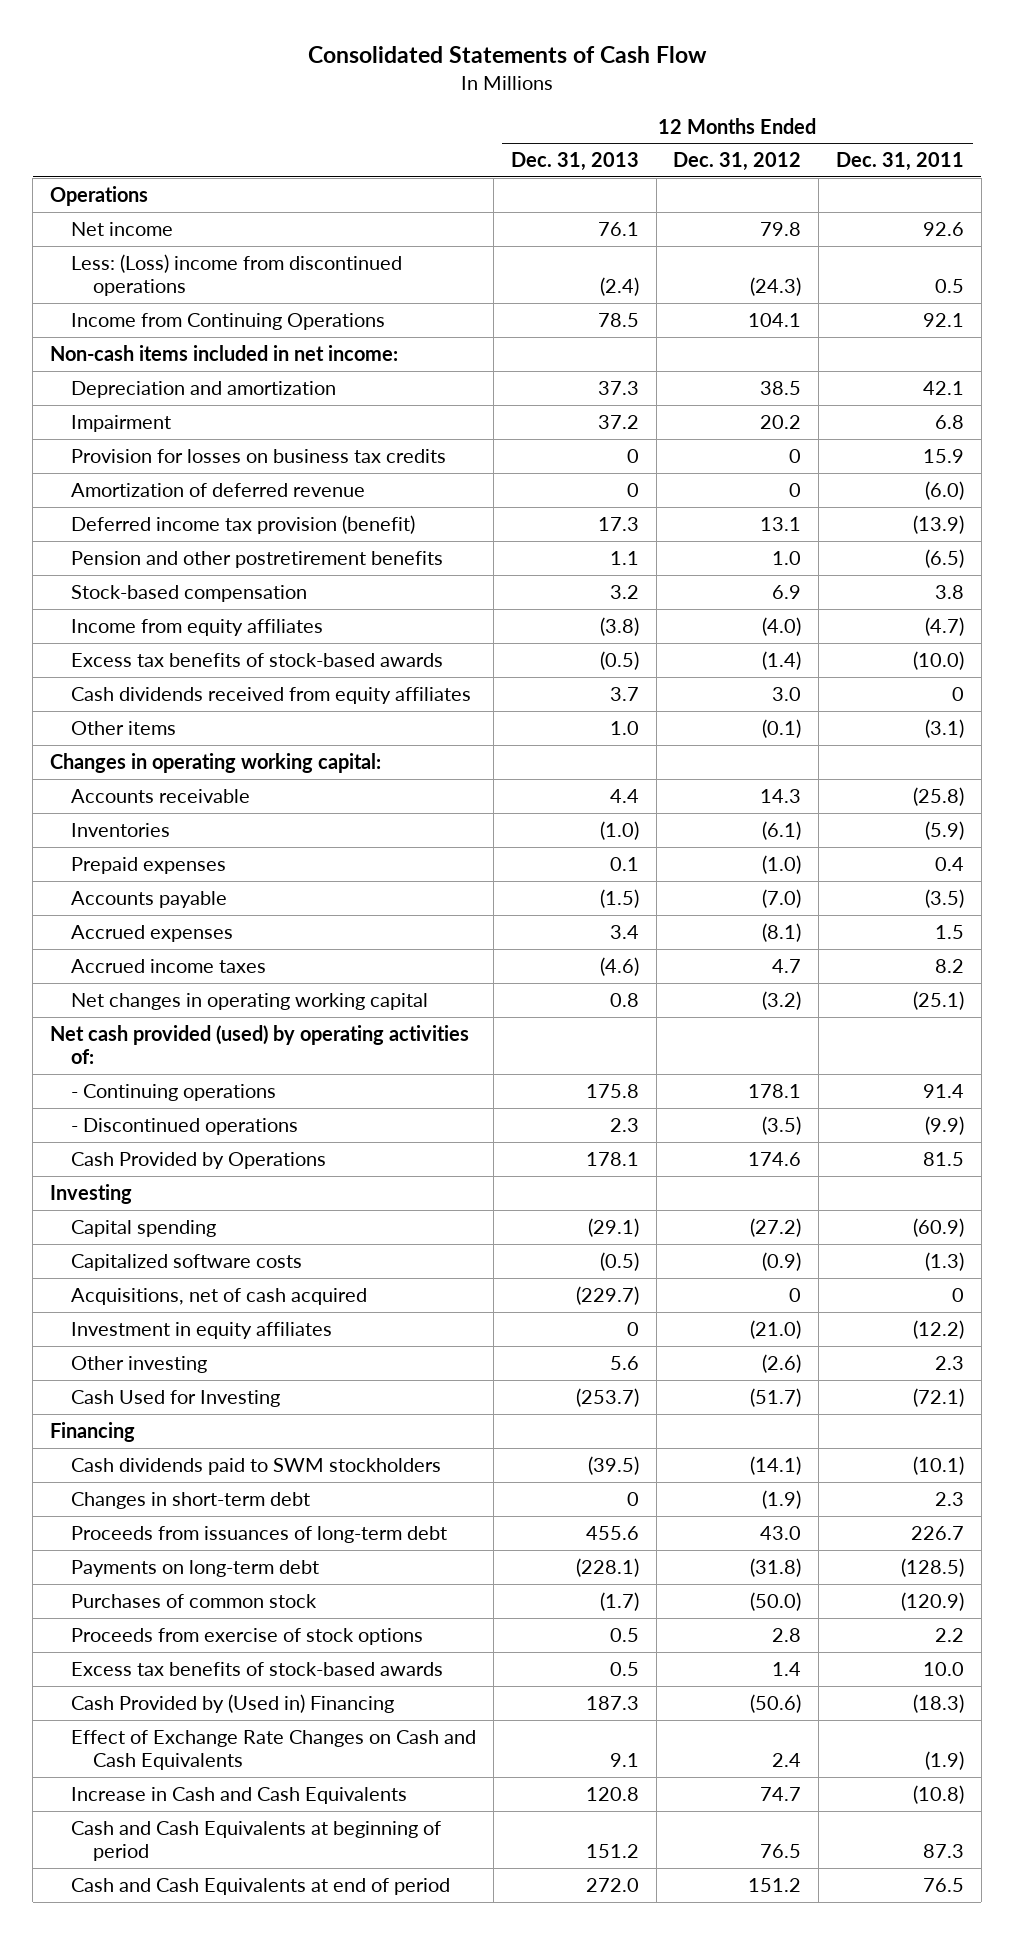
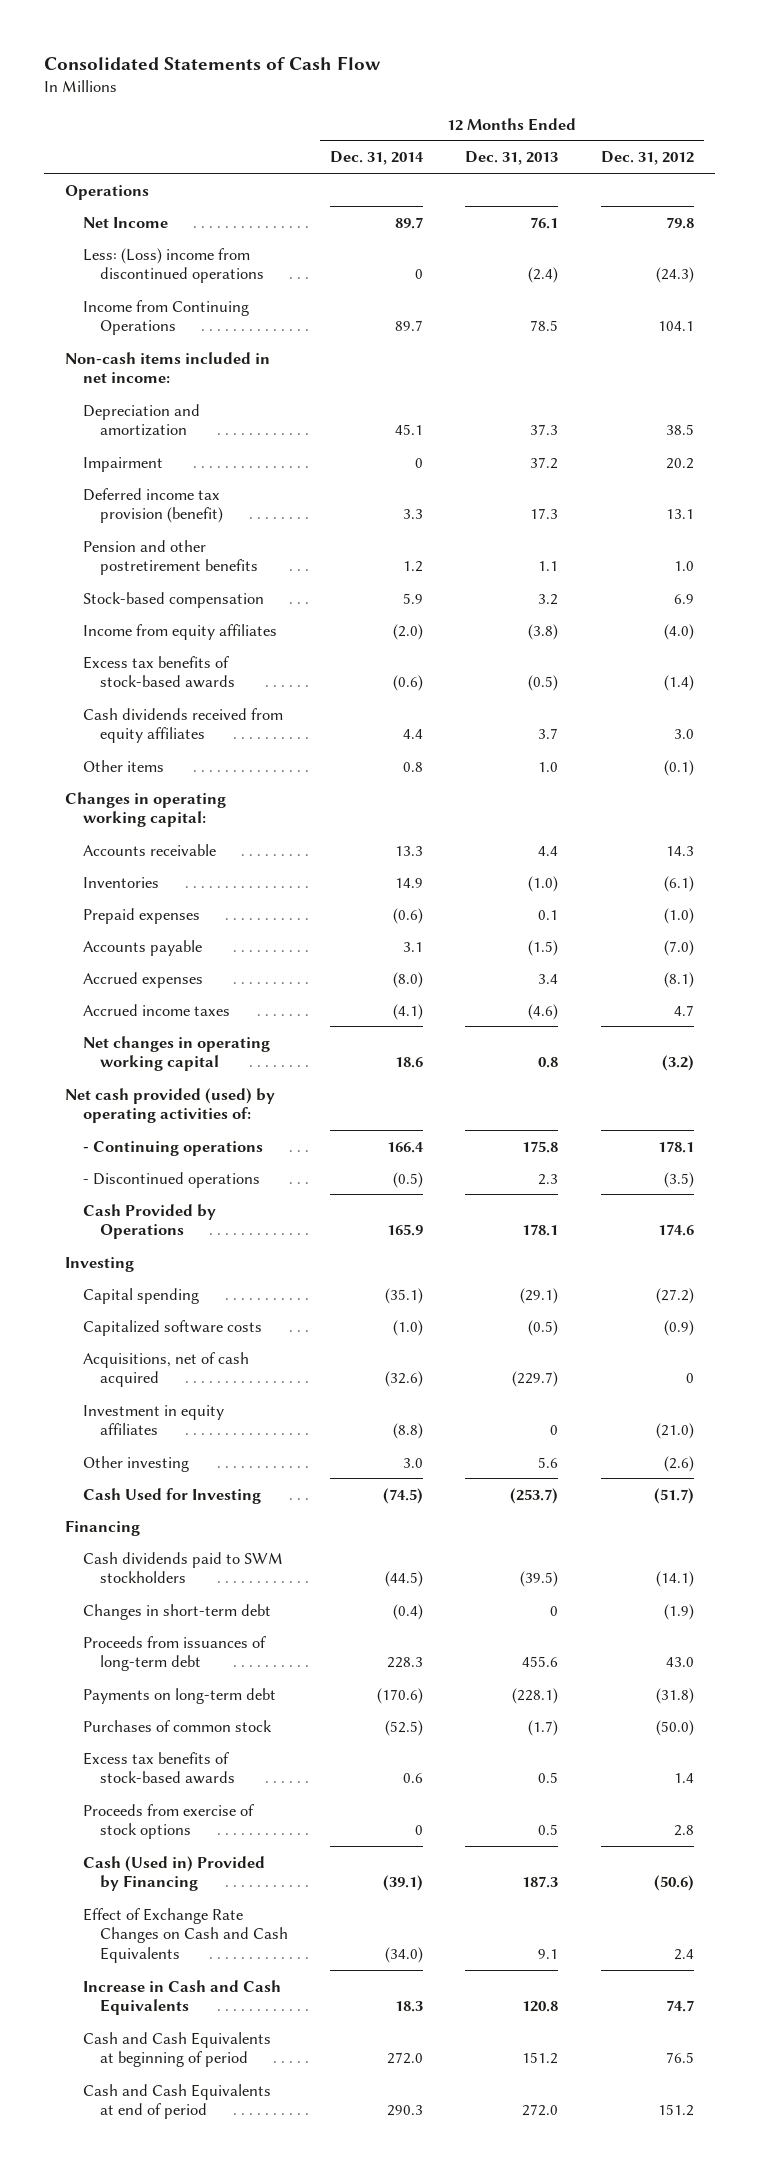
[835,152,964,172] Dec. 31, 2011 -> none
none -> [330,151,425,166] Dec. 31, 2014
[71,221,174,236] Net income -> [82,216,168,228] Net Income
[71,448,447,463] Provision for losses on business tax credits -> none
[71,482,366,497] Amortization of deferred revenue -> none
[71,1627,424,1645] Proceeds from exercise of stock options -> [82,1803,254,1840] Proceeds from exercise of stock options
[71,1693,395,1713] Cash Provided by (Used in) Financing -> [82,1855,265,1892] Cash (Used in) Provided by Financing

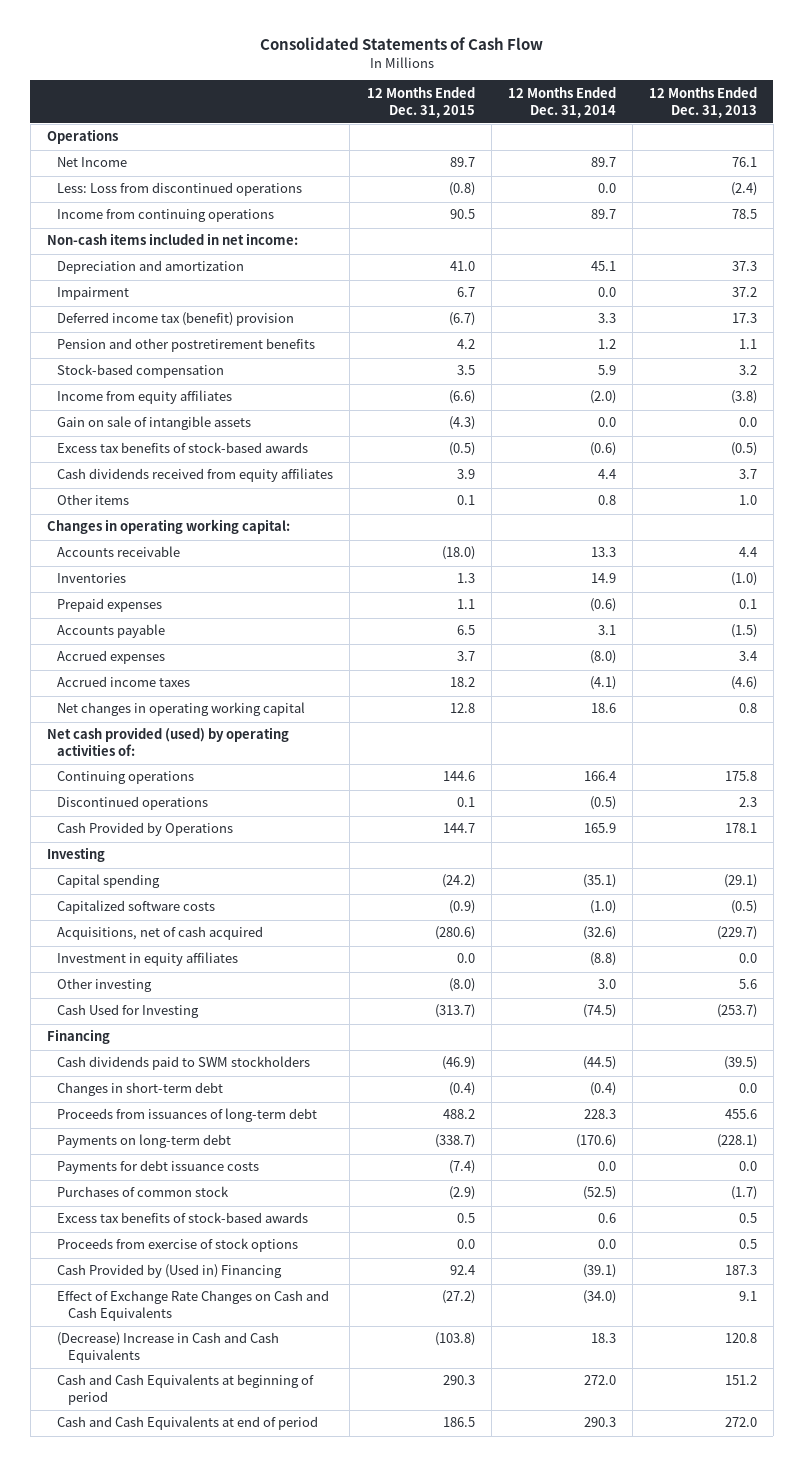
[600,151,694,166] Dec. 31, 2012 -> none
none -> [366,86,475,118] 12 Months Ended Dec. 31, 2015
[82,247,265,284] Less: (Loss) income from discontinued operations -> [57,182,303,197] Less: Loss from discontinued operations
[415,269,424,280] 0 -> [597,183,616,194] 0.0
[82,299,249,336] Income from Continuing Operations -> [57,209,275,223] Income from continuing operations
[415,457,424,468] 0 -> [597,287,616,298] 0.0
[82,487,224,524] Deferred income tax provision (benefit) -> [57,312,295,327] Deferred income tax (benefit) provision
none -> [57,416,252,431] Gain on sale of intangible assets
[82,1140,263,1156] - Continuing operations -> [57,771,195,785] Continuing operations
[82,1171,260,1188] - Discontinued operations -> [57,796,209,811] Discontinued operations
[550,1425,559,1436] 0 -> [738,953,757,964] 0.0
[550,1605,559,1616] 0 -> [738,1083,757,1094] 0.0
none -> [57,1160,260,1175] Payments for debt issuance costs
[415,1825,424,1836] 0 -> [597,1239,616,1250] 0.0
[82,1855,265,1892] Cash (Used in) Provided by Financing -> [57,1264,283,1279] Cash Provided by (Used in) Financing
[82,1979,281,2016] Increase in Cash and Cash Equivalents -> [57,1332,280,1364] (Decrease) Increase in Cash and Cash Equivalents

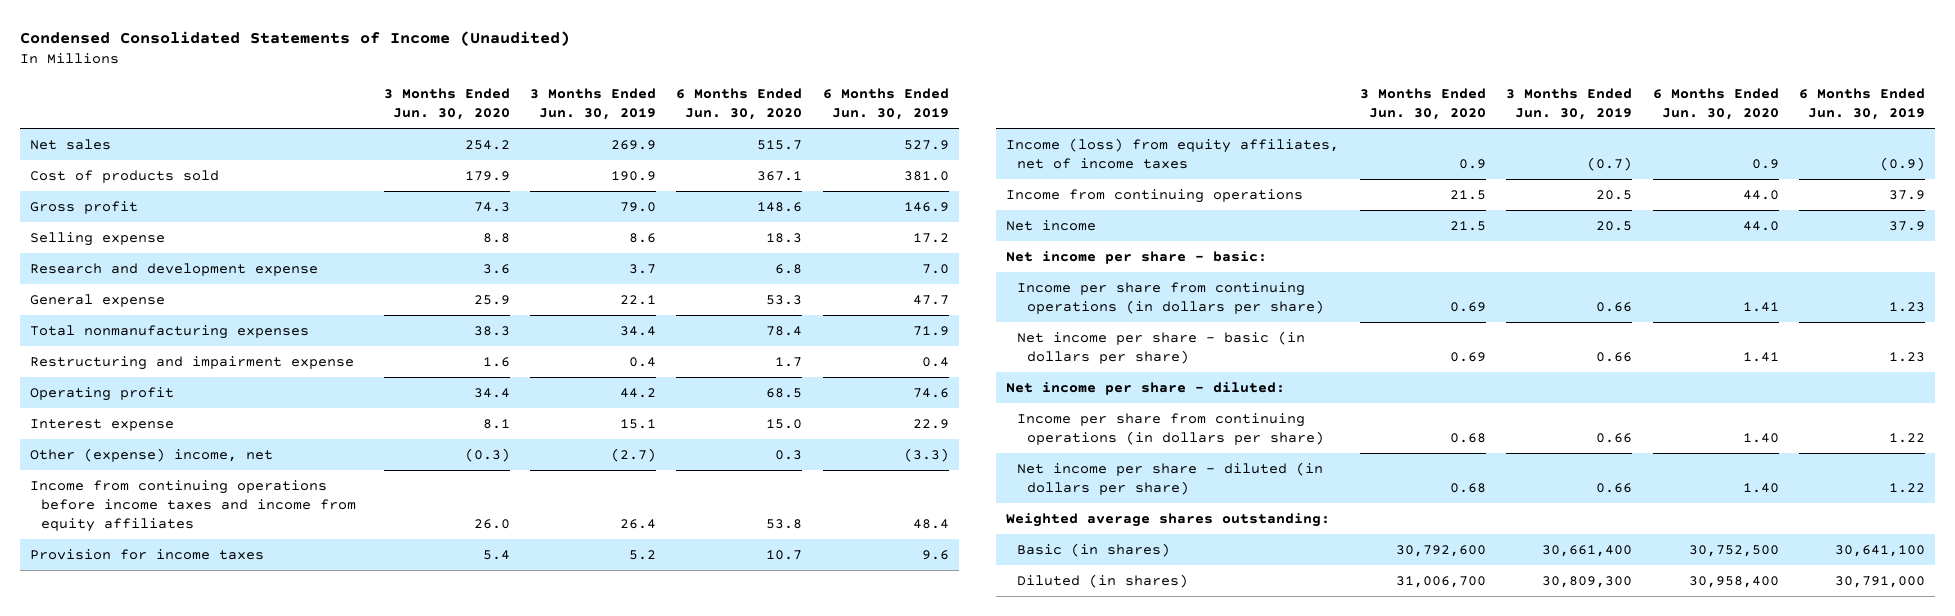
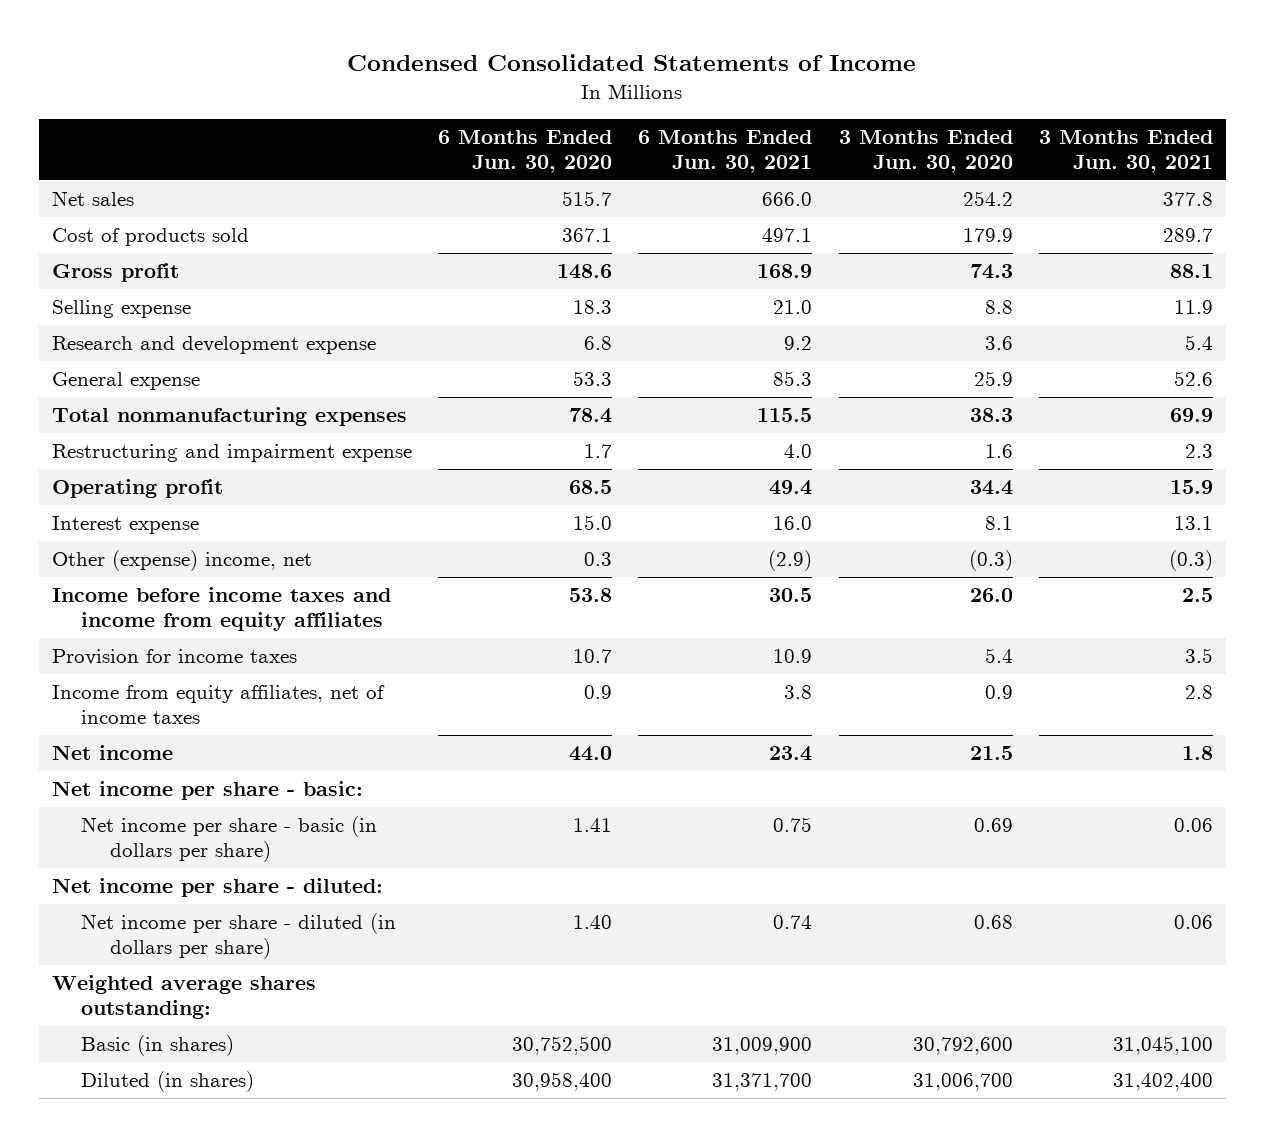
[19,31,570,47] Condensed Consolidated Statements of Income (Unaudited) -> [347,53,917,71] Condensed Consolidated Statements of Income
[529,88,656,121] 3 Months Ended Jun. 30, 2019 -> none
[822,88,949,121] 6 Months Ended Jun. 30, 2019 -> none
none -> [638,130,813,173] 6 Months Ended Jun. 30, 2021
none -> [1038,130,1213,173] 3 Months Ended Jun. 30, 2021
[30,479,356,532] Income from continuing operations before income taxes and income from equity affiliates -> [52,587,392,631] Income before income taxes and income from equity affiliates
[1006,188,1304,203] Income from continuing operations -> none
[1006,137,1340,169] Income (loss) from equity affiliates, net of income taxes -> [52,685,386,724] Income from equity affiliates, net of income taxes
[1016,281,1325,314] Income per share from continuing operations (in dollars per share) -> none
[1016,412,1325,445] Income per share from continuing operations (in dollars per share) -> none

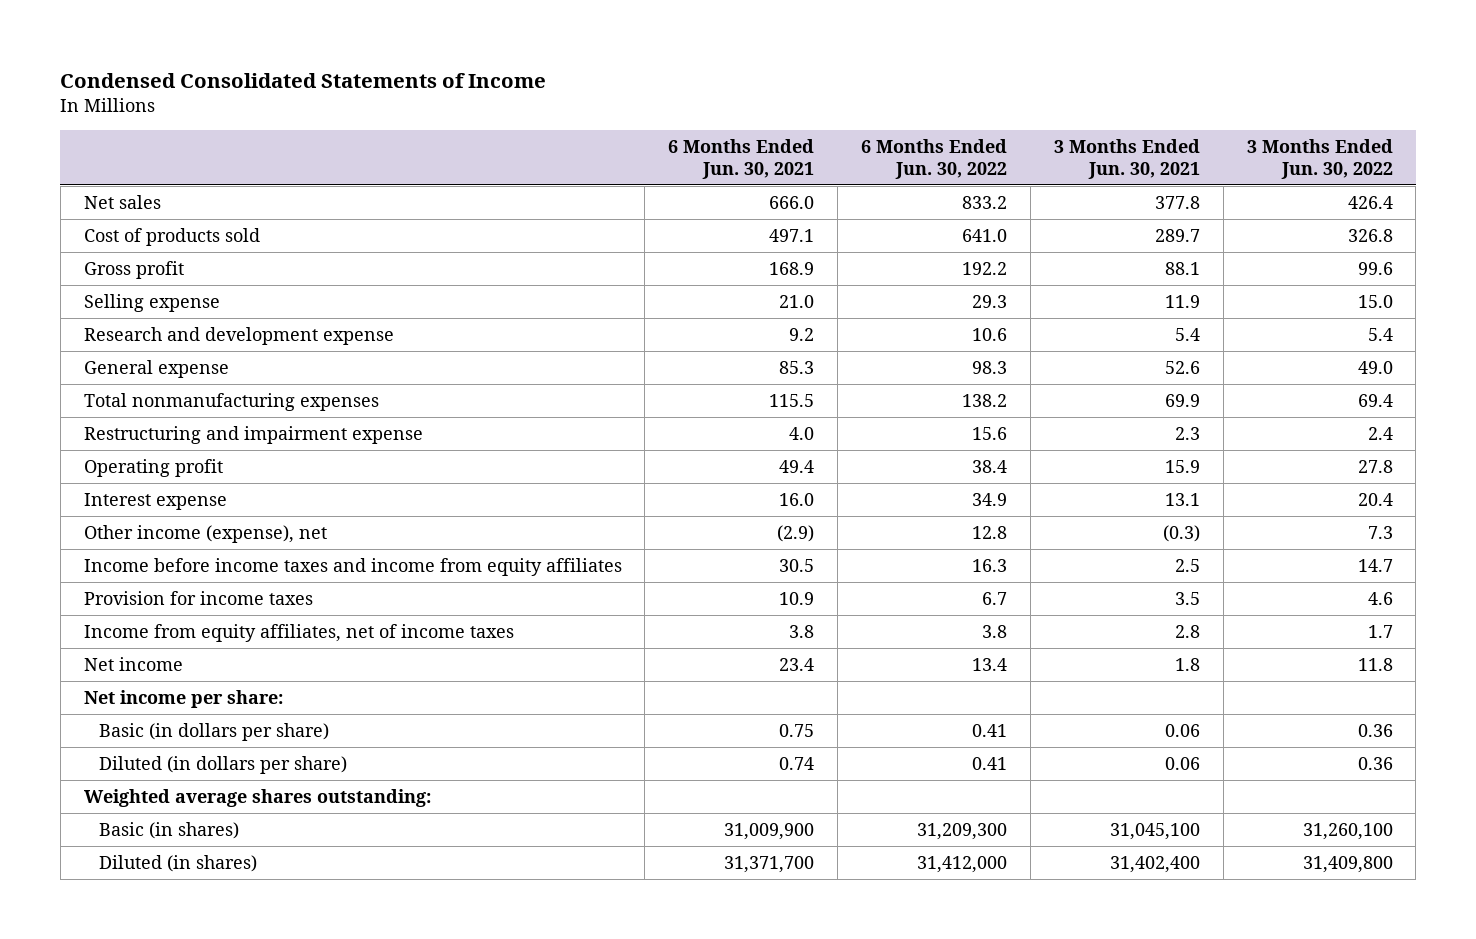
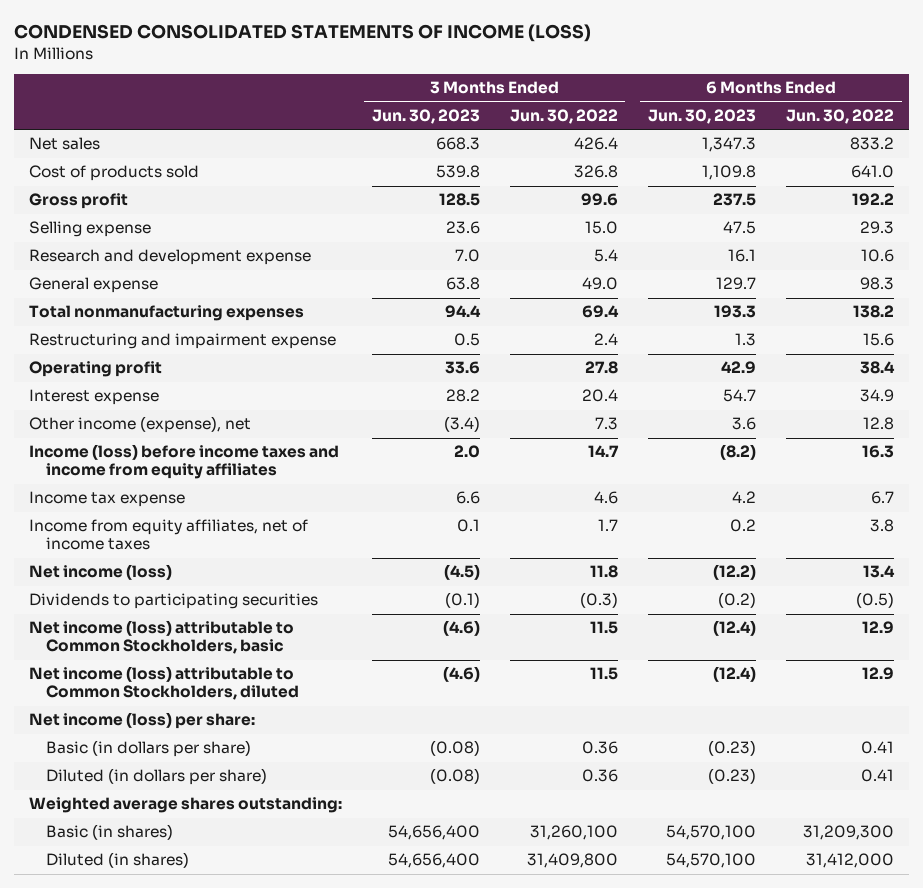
[60,73,547,89] Condensed Consolidated Statements of Income -> [13,23,591,42] CONDENSED CONSOLIDATED STATEMENTS OF INCOME (LOSS)
[668,139,815,179] 6 Months Ended Jun. 30, 2021 -> none
[1053,139,1200,179] 3 Months Ended Jun. 30, 2021 -> none
none -> [371,108,480,124] Jun. 30, 2023
none -> [647,108,756,124] Jun. 30, 2023
[83,557,622,576] Income before income taxes and income from equity affiliates -> [28,444,339,480] Income (loss) before income taxes and income from equity affiliates
[83,590,313,605] Provision for income taxes -> [28,491,185,508] Income tax expense
[83,656,183,671] Net income -> [28,564,172,581] Net income (loss)
none -> [28,593,318,610] Dividends to participating securities
none -> [28,620,294,655] Net income (loss) attributable to Common Stockholders, basic
none -> [28,666,300,701] Net income (loss) attributable to Common Stockholders, diluted
[83,689,283,708] Net income per share: -> [28,712,255,730] Net income (loss) per share:

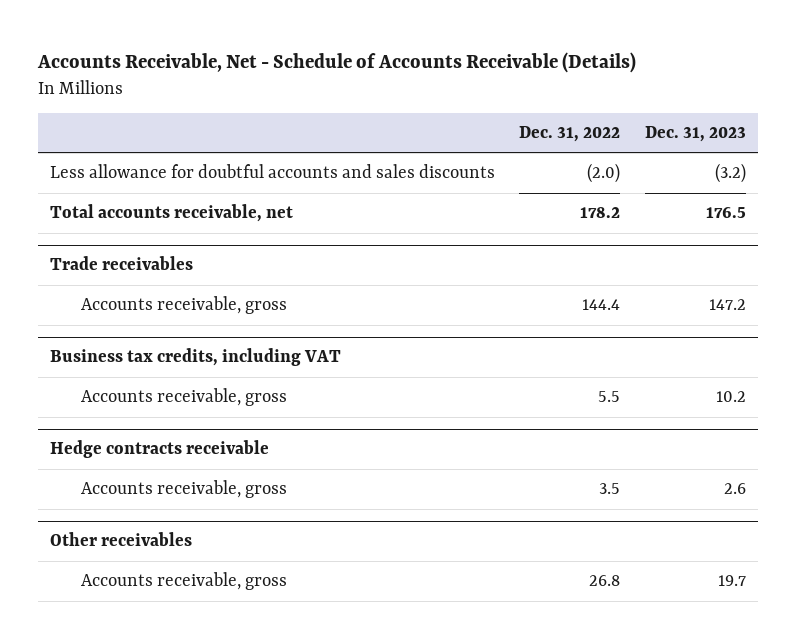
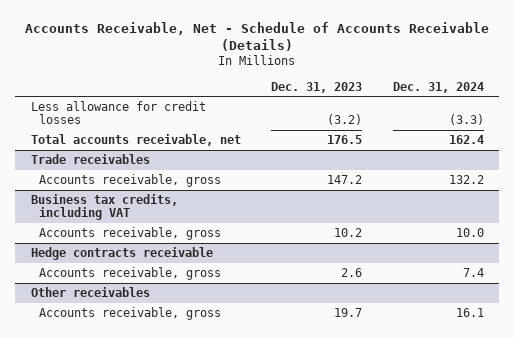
[519,126,621,143] Dec. 31, 2022 -> none
none -> [392,81,484,93] Dec. 31, 2024
[49,164,495,179] Less allowance for doubtful accounts and sales discounts -> [30,100,206,125] Less allowance for credit losses

